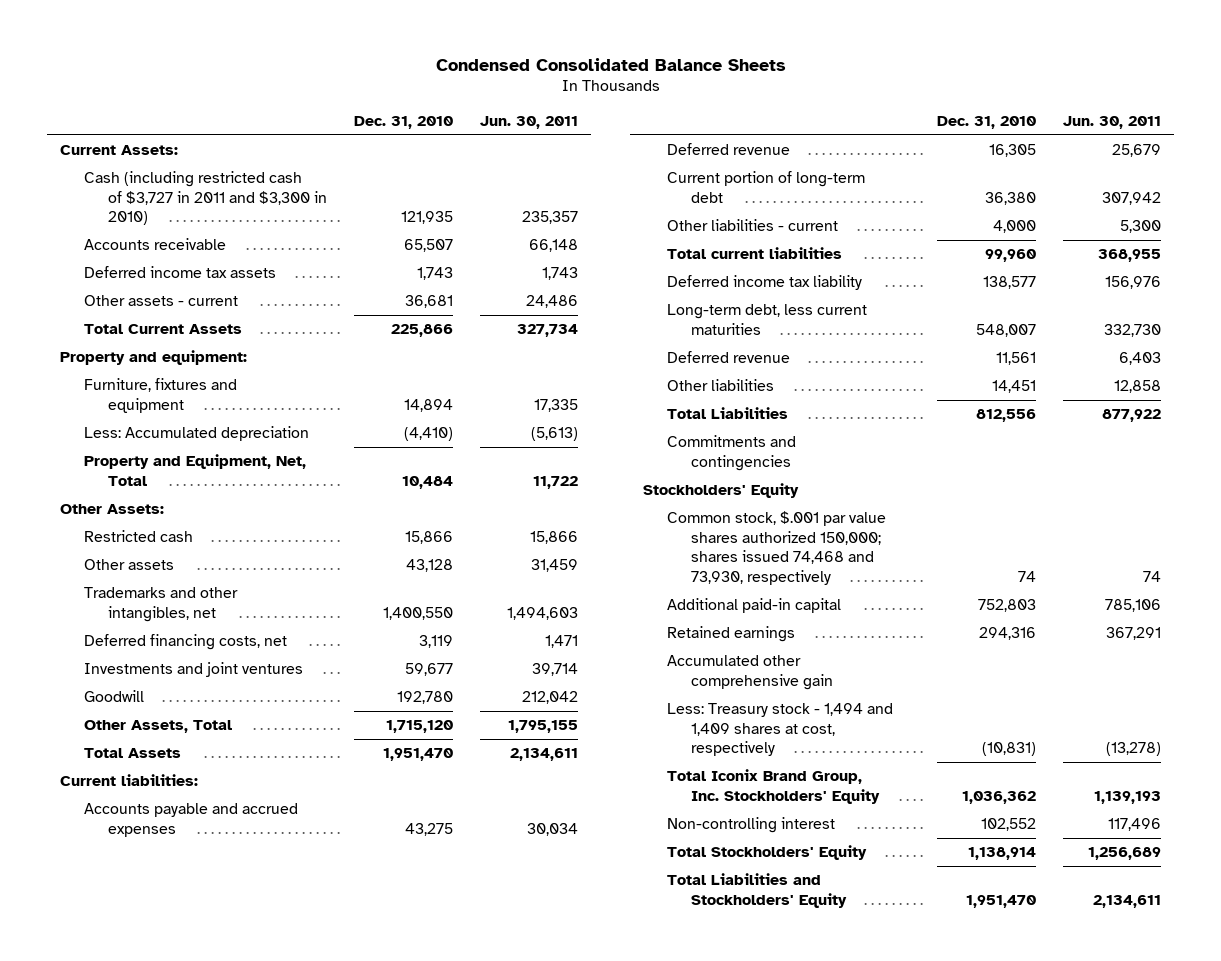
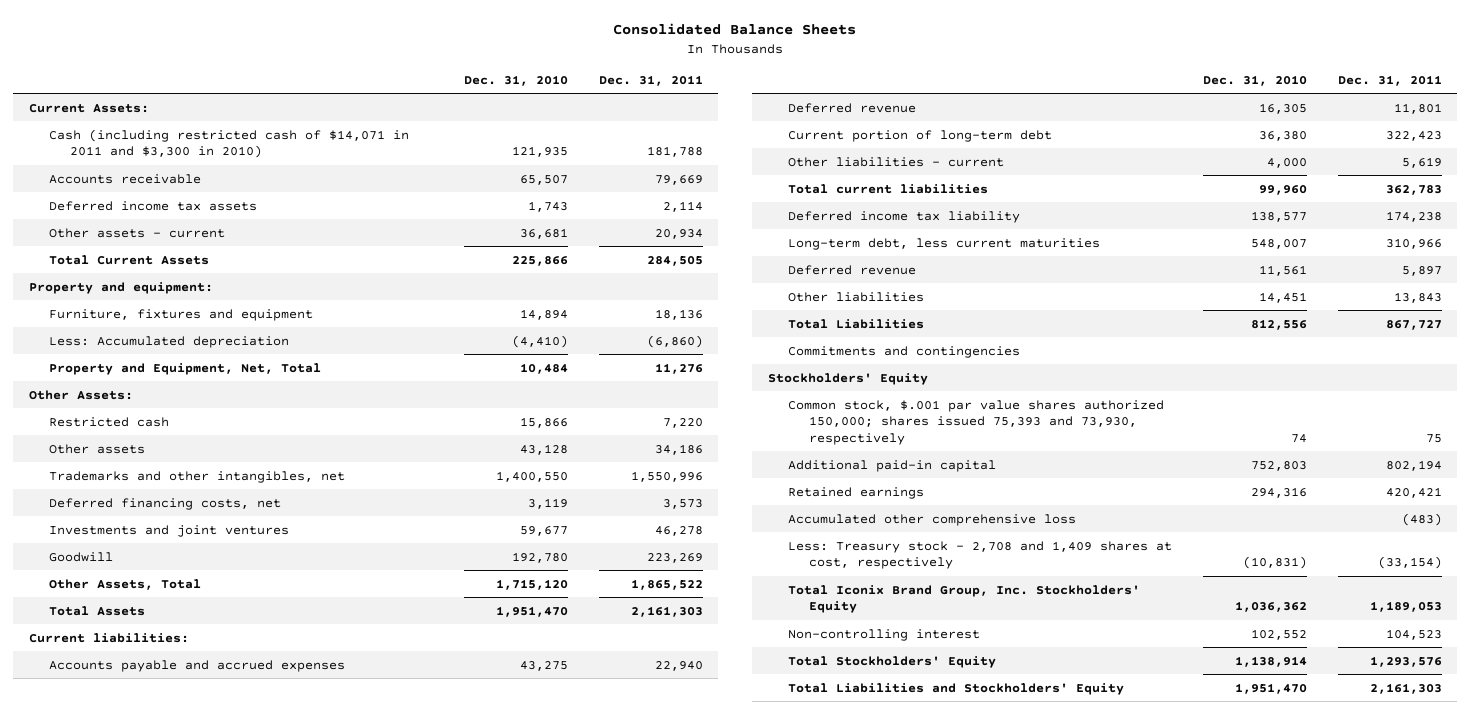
[435,57,786,71] Condensed Consolidated Balance Sheets -> [613,23,857,36] Consolidated Balance Sheets
[479,116,578,130] Jun. 30, 2011 -> none
none -> [598,74,703,86] Dec. 31, 2011
[83,171,327,226] Cash (including restricted cash of $3,727 in 2011 and $3,300 in 2010) -> [49,128,410,159] Cash (including restricted cash of $14,071 in 2011 and $3,300 in 2010)
[666,511,886,585] Common stock, $.001 par value shares authorized 150,000; shares issued 74,468 and 73,930, respectively -> [788,399,1165,445] Common stock, $.001 par value shares authorized 150,000; shares issued 75,393 and 73,930, respectively
[666,655,833,690] Accumulated other comprehensive gain -> [788,513,1077,526] Accumulated other comprehensive loss
[666,703,893,757] Less: Treasury stock - 1,494 and 1,409 shares at cost, respectively -> [788,540,1173,570] Less: Treasury stock - 2,708 and 1,409 shares at cost, respectively

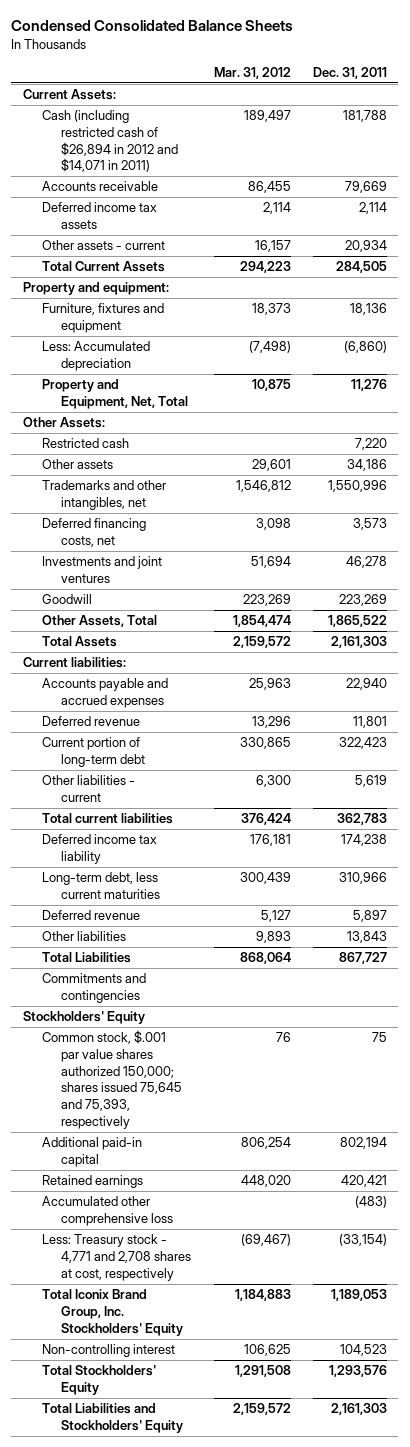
[613,23,857,36] Consolidated Balance Sheets -> [11,20,294,32] Condensed Consolidated Balance Sheets
[464,74,569,86] Dec. 31, 2010 -> none
none -> [213,67,291,80] Mar. 31, 2012
[49,128,410,159] Cash (including restricted cash of $14,071 in 2011 and $3,300 in 2010) -> [41,110,179,173] Cash (including restricted cash of $26,894 in 2012 and $14,071 in 2011)
[788,399,1165,445] Common stock, $.001 par value shares authorized 150,000; shares issued 75,393 and 73,930, respectively -> [41,1030,183,1129] Common stock, $.001 par value shares authorized 150,000; shares issued 75,645 and 75,393, respectively
[788,540,1173,570] Less: Treasury stock - 2,708 and 1,409 shares at cost, respectively -> [41,1234,192,1281] Less: Treasury stock - 4,771 and 2,708 shares at cost, respectively

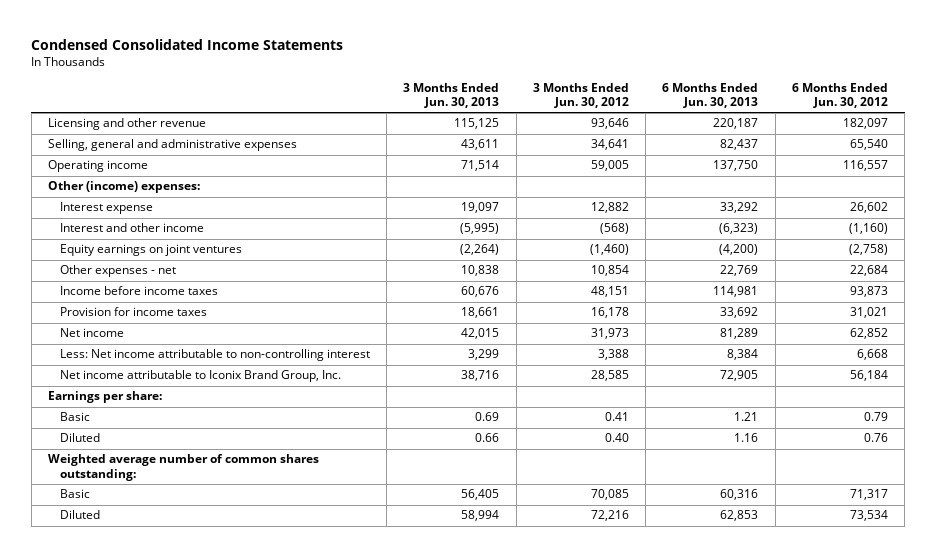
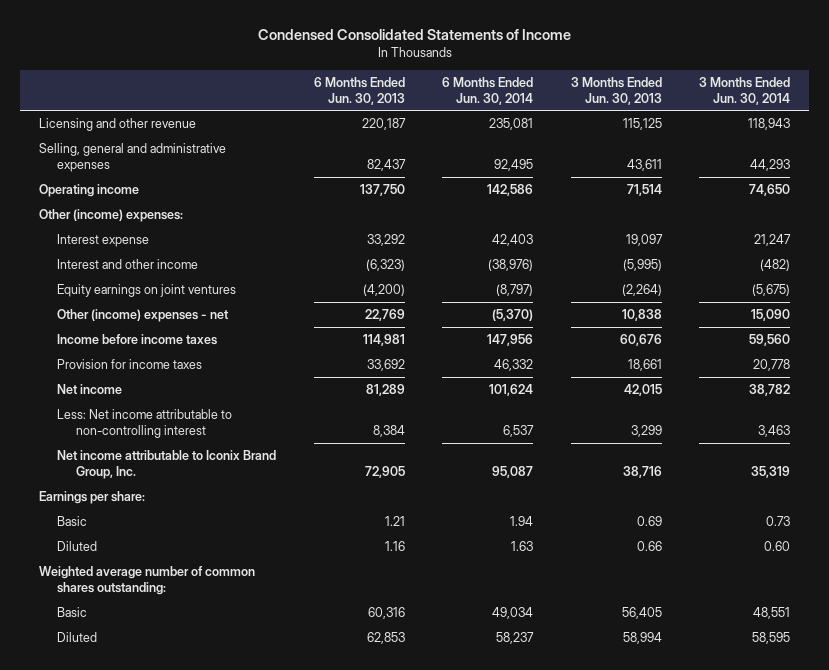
[31,38,344,50] Condensed Consolidated Income Statements -> [257,28,571,40] Condensed Consolidated Statements of Income
[532,82,629,109] 3 Months Ended Jun. 30, 2012 -> none
[791,82,888,109] 6 Months Ended Jun. 30, 2012 -> none
none -> [442,76,534,105] 6 Months Ended Jun. 30, 2014
none -> [699,76,791,105] 3 Months Ended Jun. 30, 2014
[59,265,176,278] Other expenses - net -> [57,309,230,323] Other (income) expenses - net

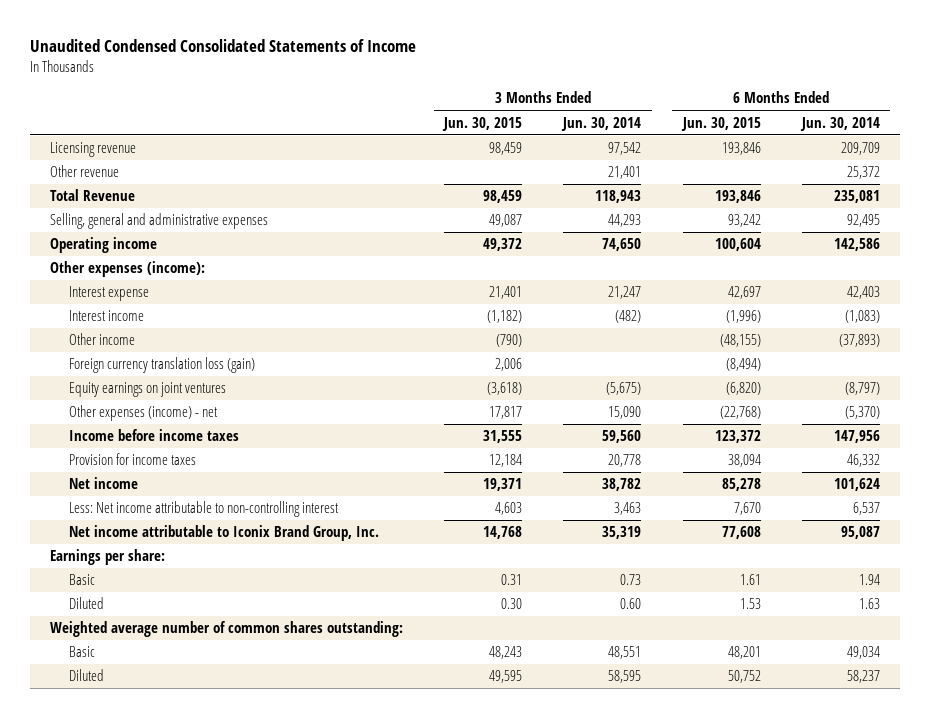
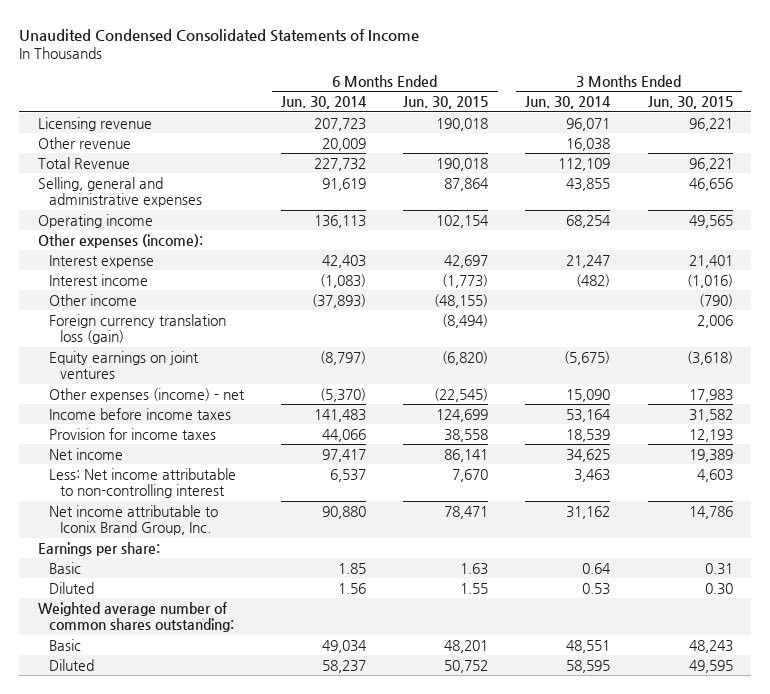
[489,142,523,156] 98,459 -> [688,117,733,131] 96,221
[608,142,642,156] 97,542 -> [566,117,611,131] 96,071
[721,142,761,156] 193,846 -> [436,117,489,131] 190,018
[840,142,880,156] 209,709 -> [314,117,367,131] 207,723
[608,166,642,180] 21,401 -> [566,137,611,151] 16,038
[846,166,880,180] 25,372 -> [322,137,367,151] 20,009
[483,190,523,204] 98,459 -> [688,157,733,171] 96,221
[595,190,642,204] 118,943 -> [558,157,611,171] 112,109
[714,190,761,204] 193,846 -> [436,157,489,171] 190,018
[833,190,880,204] 235,081 -> [314,157,367,171] 227,732
[489,214,523,228] 49,087 -> [688,177,733,191] 46,656
[608,214,642,228] 44,293 -> [566,177,611,191] 43,855
[727,214,761,228] 93,242 -> [444,177,490,191] 87,864
[846,214,880,228] 92,495 -> [322,177,367,191] 91,619
[483,238,523,252] 49,372 -> [688,214,733,228] 49,565
[602,238,642,252] 74,650 -> [566,214,612,228] 68,254
[714,238,761,252] 100,604 -> [436,214,490,228] 102,154
[833,238,880,252] 142,586 -> [314,214,367,228] 136,113
[487,310,523,324] (1,182) -> [686,273,733,288] (1,016)
[725,310,761,324] (1,996) -> [442,273,489,288] (1,773)
[489,406,523,420] 17,817 -> [688,388,733,402] 17,983
[719,406,761,420] (22,768) -> [434,387,489,402] (22,545)
[483,430,523,444] 31,555 -> [688,408,733,422] 31,582
[602,430,642,444] 59,560 -> [566,408,612,422] 53,164
[714,430,761,444] 123,372 -> [436,408,489,422] 124,699
[833,430,880,444] 147,956 -> [314,408,367,422] 141,483
[489,454,523,468] 12,184 -> [688,428,733,442] 12,193
[608,454,642,468] 20,778 -> [566,428,611,442] 18,539
[727,454,761,468] 38,094 -> [444,428,489,442] 38,558
[846,454,880,468] 46,332 -> [322,428,367,442] 44,066
[483,478,523,492] 19,371 -> [688,448,733,462] 19,389
[602,478,642,492] 38,782 -> [566,448,611,462] 34,625
[721,478,761,492] 85,278 -> [444,448,489,462] 86,141
[833,478,880,492] 101,624 -> [322,448,367,462] 97,417
[483,526,523,540] 14,768 -> [688,505,733,519] 14,786
[602,526,642,540] 35,319 -> [566,505,611,519] 31,162
[721,526,761,540] 77,608 -> [444,505,489,519] 78,471
[840,526,880,540] 95,087 -> [322,505,367,519] 90,880
[620,574,642,586] 0.73 -> [582,562,612,574] 0.64
[739,574,761,586] 1.61 -> [460,562,489,575] 1.63
[858,574,880,586] 1.94 -> [338,562,367,574] 1.85
[620,598,642,610] 0.60 -> [582,582,611,595] 0.53
[739,598,761,610] 1.53 -> [460,582,489,594] 1.55
[858,598,880,610] 1.63 -> [338,582,367,594] 1.56

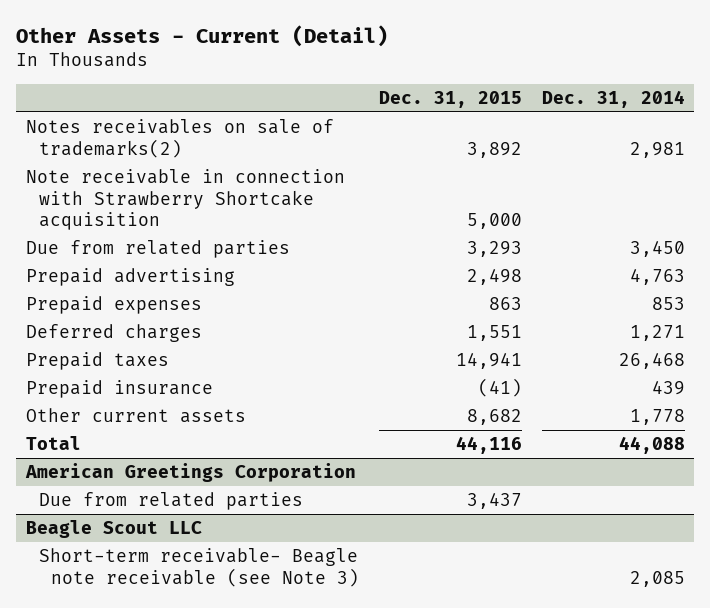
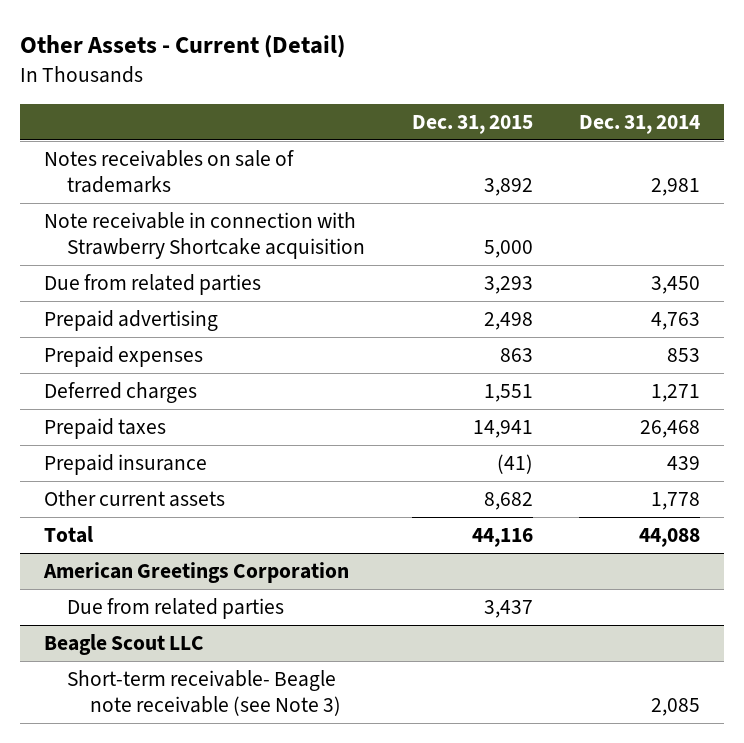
[25,119,334,158] Notes receivables on sale of trademarks(2) -> [43,150,294,194] Notes receivables on sale of trademarks

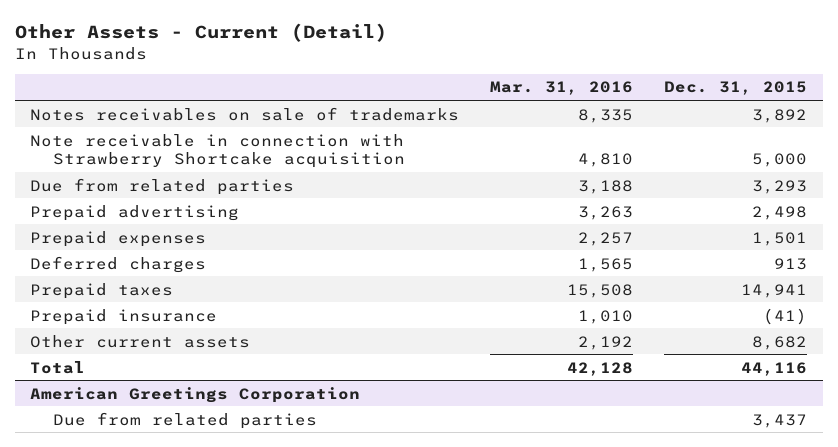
[579,114,701,134] Dec. 31, 2014 -> none
none -> [490,81,634,96] Mar. 31, 2016
[499,348,533,363] 863 -> [752,231,808,246] 1,501
[483,384,533,403] 1,551 -> [774,257,808,270] 913
[43,634,204,656] Beagle Scout LLC -> none
[66,670,341,717] Short-term receivable- Beagle note receivable (see Note 3) -> none

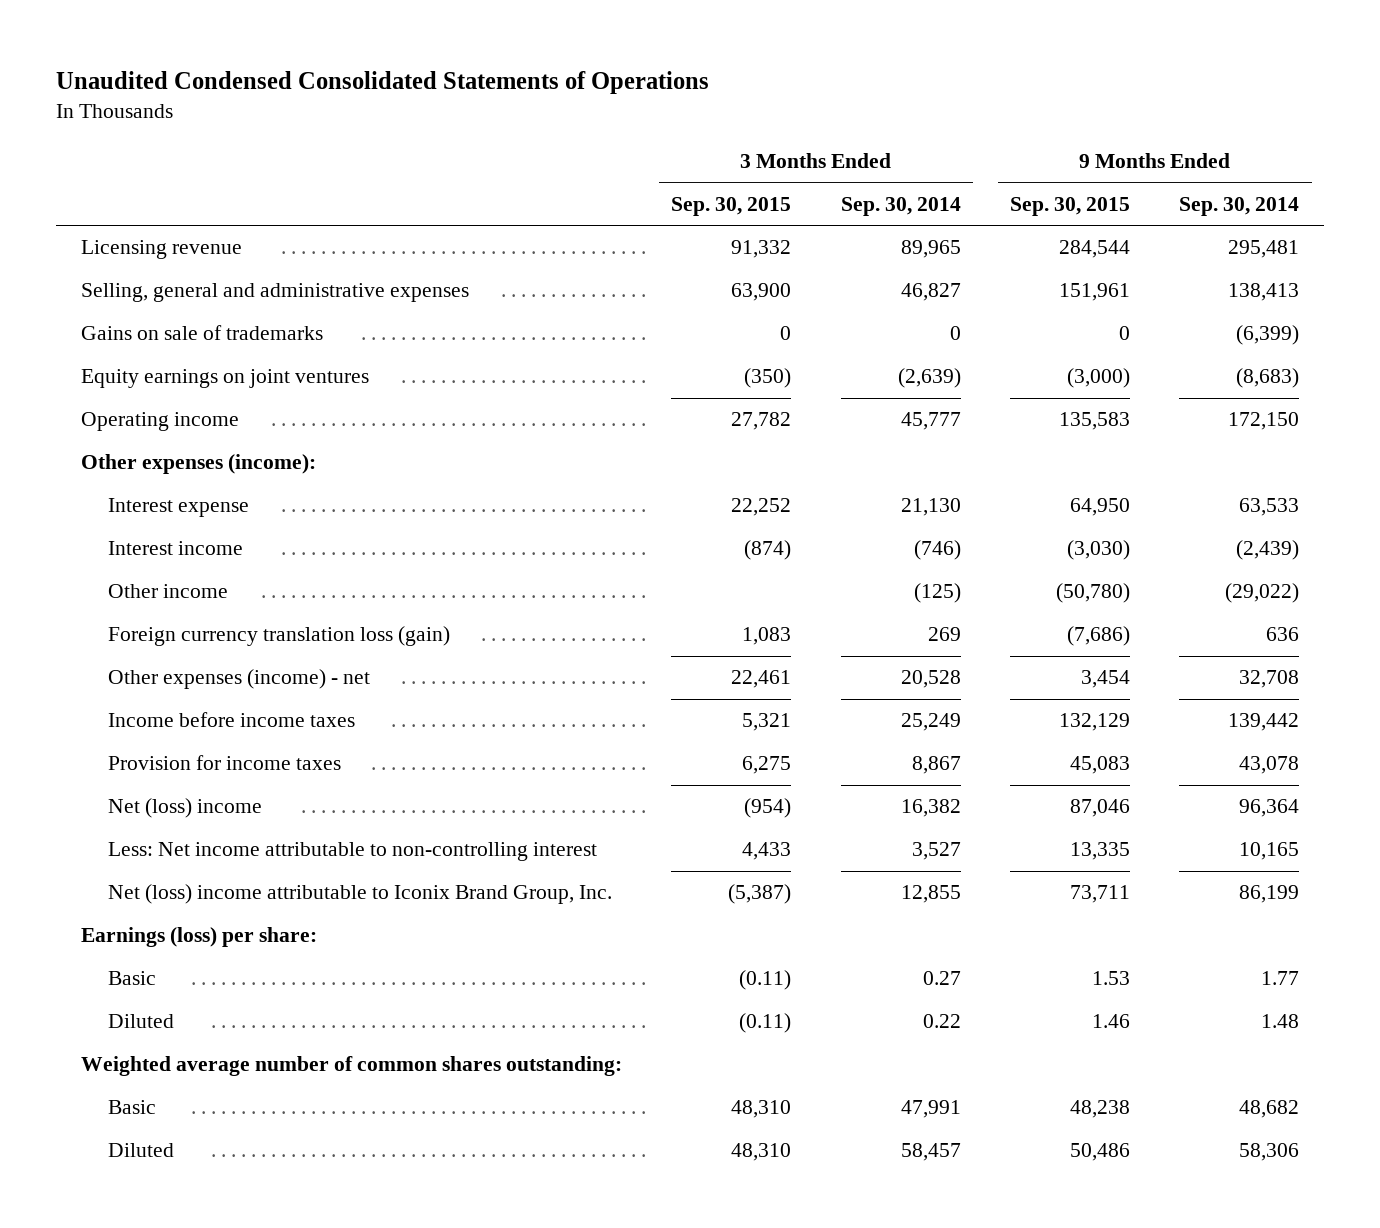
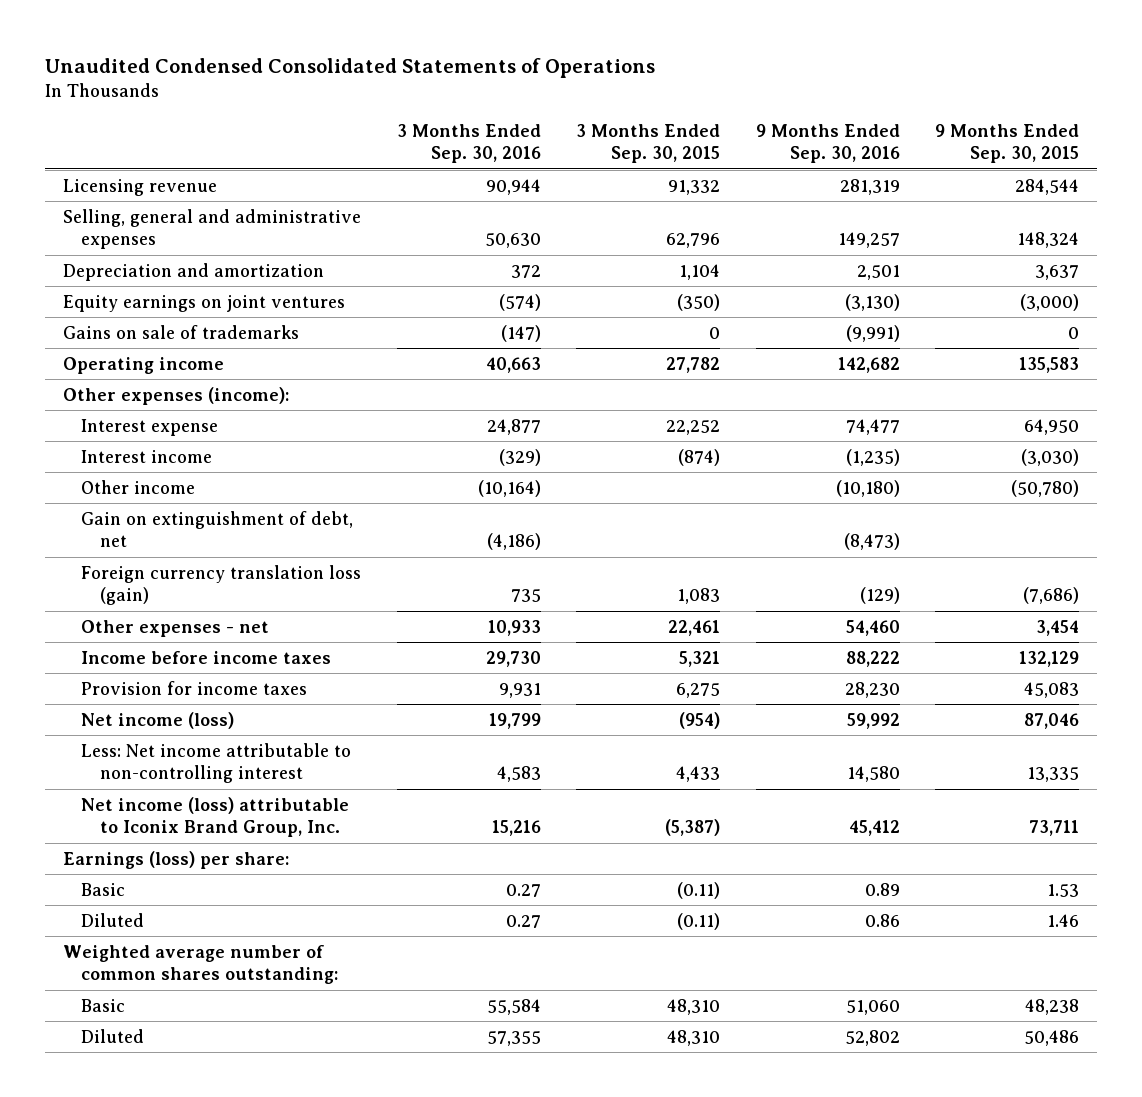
[840,196,961,216] Sep. 30, 2014 -> none
[1179,196,1300,216] Sep. 30, 2014 -> none
none -> [396,123,541,163] 3 Months Ended Sep. 30, 2016
none -> [755,123,900,163] 9 Months Ended Sep. 30, 2016
[731,283,792,302] 63,900 -> [666,233,721,249] 62,796
[1059,283,1131,302] 151,961 -> [1017,232,1080,249] 148,324
none -> [62,262,324,281] Depreciation and amortization
[80,325,323,341] Gains on sale of trademarks -> [62,324,299,339] Gains on sale of trademarks
none -> [81,510,354,548] Gain on extinguishment of debt, net
[108,669,371,690] Other expenses (income) - net -> [81,619,270,637] Other expenses - net
[108,798,263,819] Net (loss) income -> [81,711,235,729] Net income (loss)
[108,884,613,905] Net (loss) income attributable to Iconix Brand Group, Inc. -> [81,796,350,838] Net income (loss) attributable to Iconix Brand Group, Inc.

